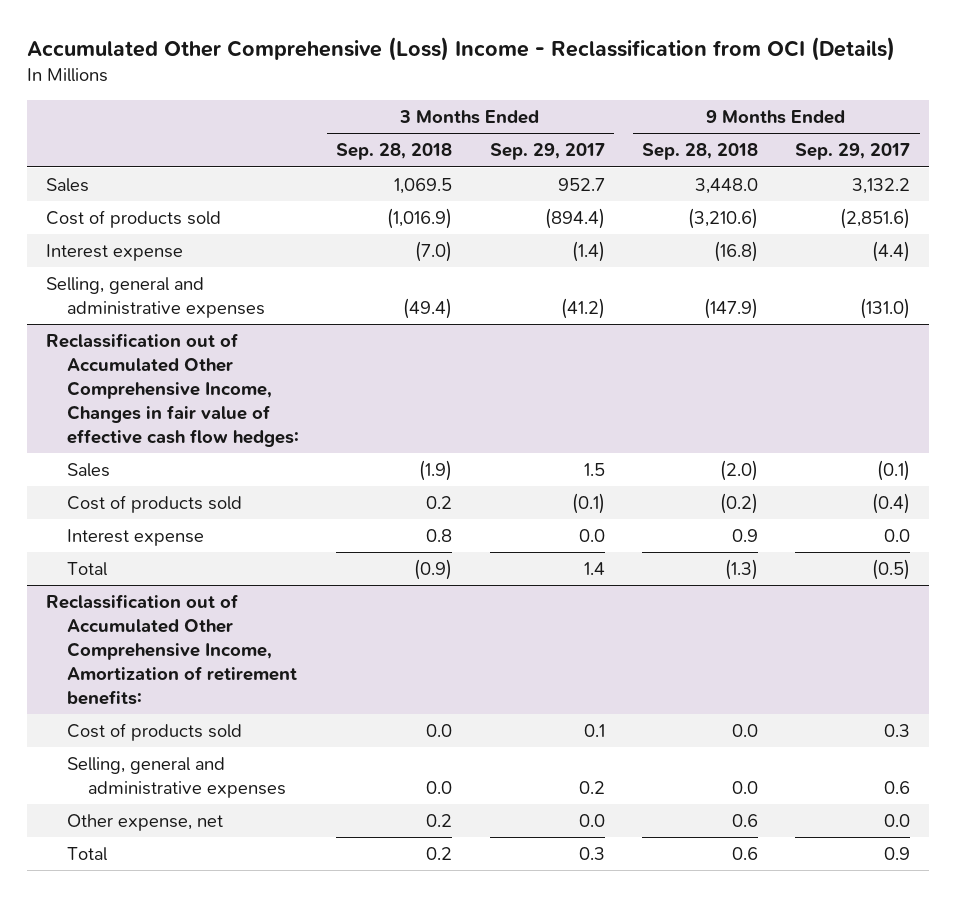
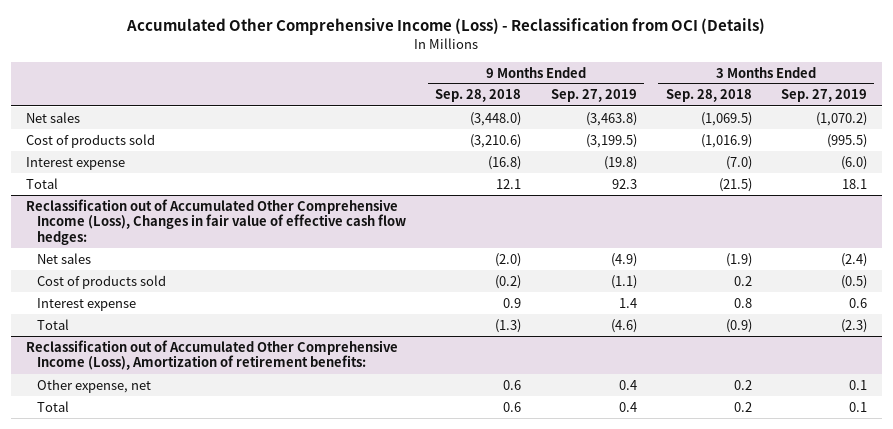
[27,37,896,62] Accumulated Other Comprehensive (Loss) Income - Reclassification from OCI (Details) -> [126,18,766,36] Accumulated Other Comprehensive Income (Loss) - Reclassification from OCI (Details)
[489,143,605,161] Sep. 29, 2017 -> none
[795,143,911,161] Sep. 29, 2017 -> none
none -> [550,89,637,103] Sep. 27, 2019
none -> [781,89,868,103] Sep. 27, 2019
[45,177,89,192] Sales -> [25,111,80,123] Net sales
[394,177,453,194] 1,069.5 -> [700,111,752,126] (1,069.5)
[695,177,759,194] 3,448.0 -> [470,111,522,126] (3,448.0)
[45,276,265,318] Selling, general and administrative expenses -> none
none -> [25,177,58,189] Total
[45,332,299,447] Reclassification out of Accumulated Other Comprehensive Income, Changes in fair value of effective cash flow hedges: -> [25,198,407,245] Reclassification out of Accumulated Other Comprehensive Income (Loss), Changes in fair value of effective cash flow hedges:
[66,462,110,477] Sales -> [37,252,92,264] Net sales
[66,722,242,741] Cost of products sold -> none
[66,756,286,798] Selling, general and administrative expenses -> none
[45,593,297,705] Reclassification out of Accumulated Other Comprehensive Income, Amortization of retirement benefits: -> [25,339,398,371] Reclassification out of Accumulated Other Comprehensive Income (Loss), Amortization of retirement benefits:

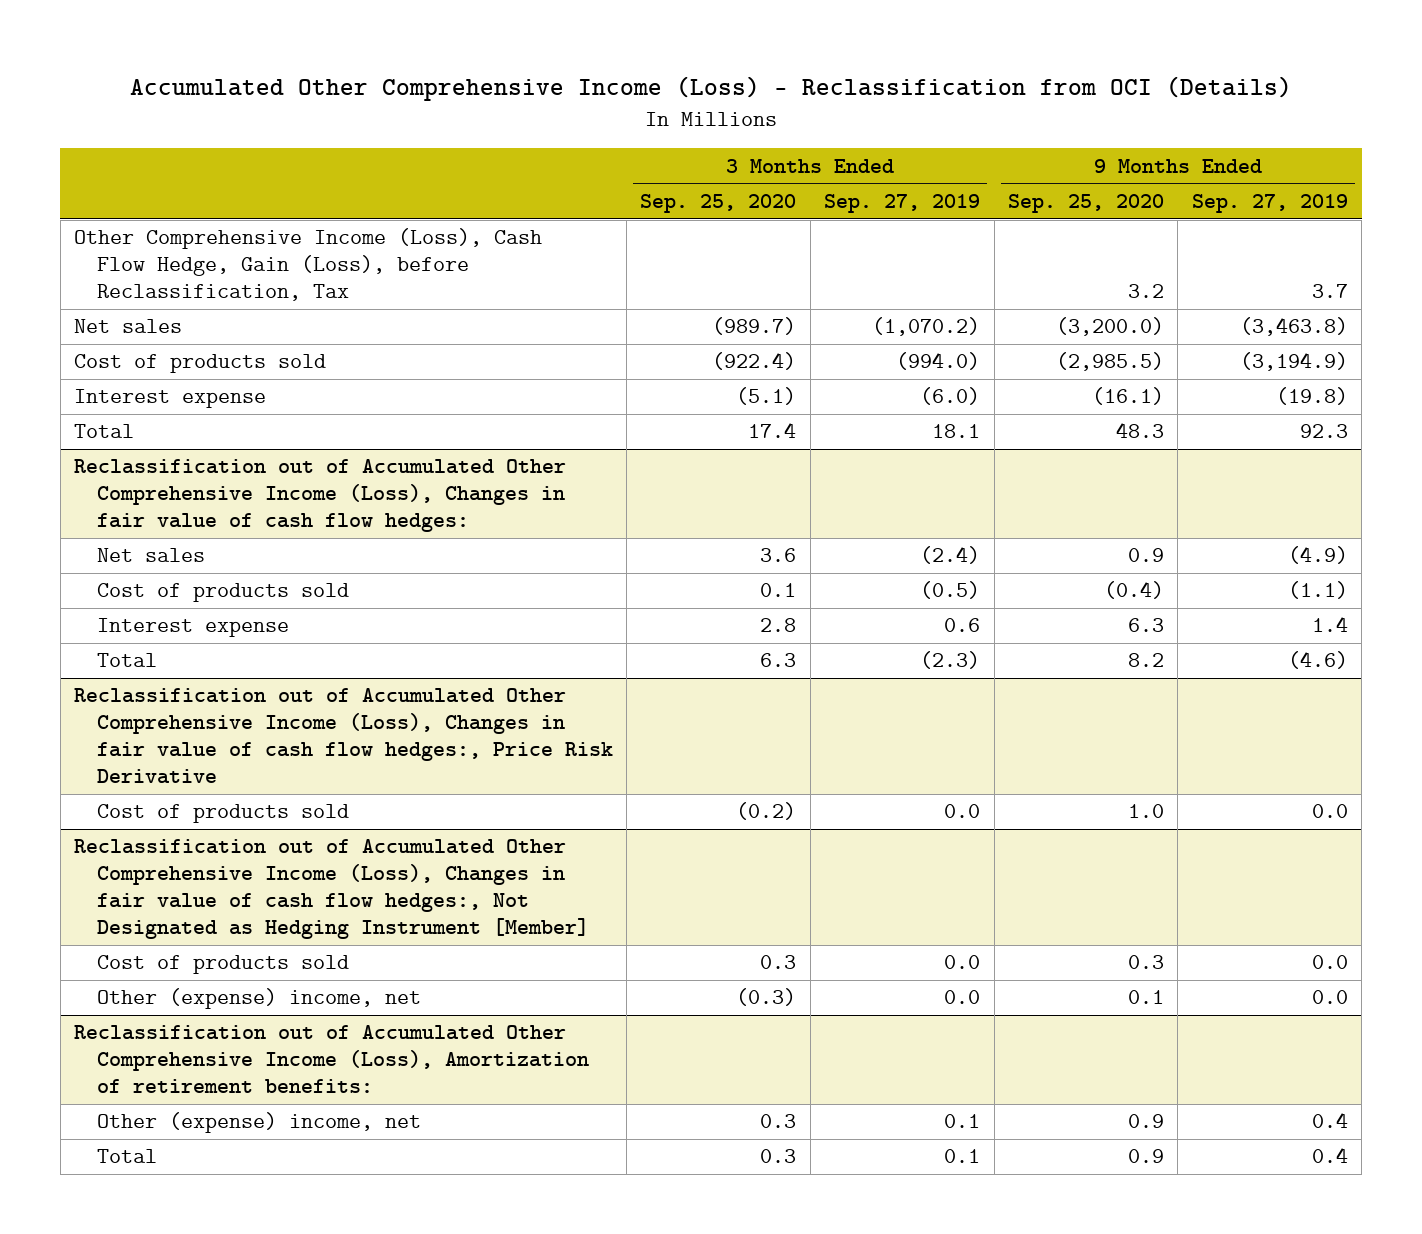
[435,89,522,103] Sep. 28, 2018 -> none
[665,89,752,103] Sep. 28, 2018 -> none
none -> [640,193,797,213] Sep. 25, 2020
none -> [1008,193,1165,213] Sep. 25, 2020
none -> [74,228,543,302] Other Comprehensive Income (Loss), Cash Flow Hedge, Gain (Loss), before Reclassification, Tax
[585,133,637,148] (3,199.5) -> [1239,352,1348,372] (3,194.9)
[827,133,868,148] (995.5) -> [896,352,981,371] (994.0)
[25,198,407,245] Reclassification out of Accumulated Other Comprehensive Income (Loss), Changes in fair value of effective cash flow hedges: -> [74,459,567,533] Reclassification out of Accumulated Other Comprehensive Income (Loss), Changes in fair value of cash flow hedges:
none -> [74,688,613,784] Reclassification out of Accumulated Other Comprehensive Income (Loss), Changes in fair value of cash flow hedges:, Price Risk Derivative
none -> [96,804,349,824] Cost of products sold
none -> [74,839,589,939] Reclassification out of Accumulated Other Comprehensive Income (Loss), Changes in fair value of cash flow hedges:, Not Designated as Hedging Instrument [Member]
none -> [96,955,349,975] Cost of products sold
none -> [96,988,421,1010] Other (expense) income, net
[37,378,152,393] Other expense, net -> [96,1112,421,1134] Other (expense) income, net

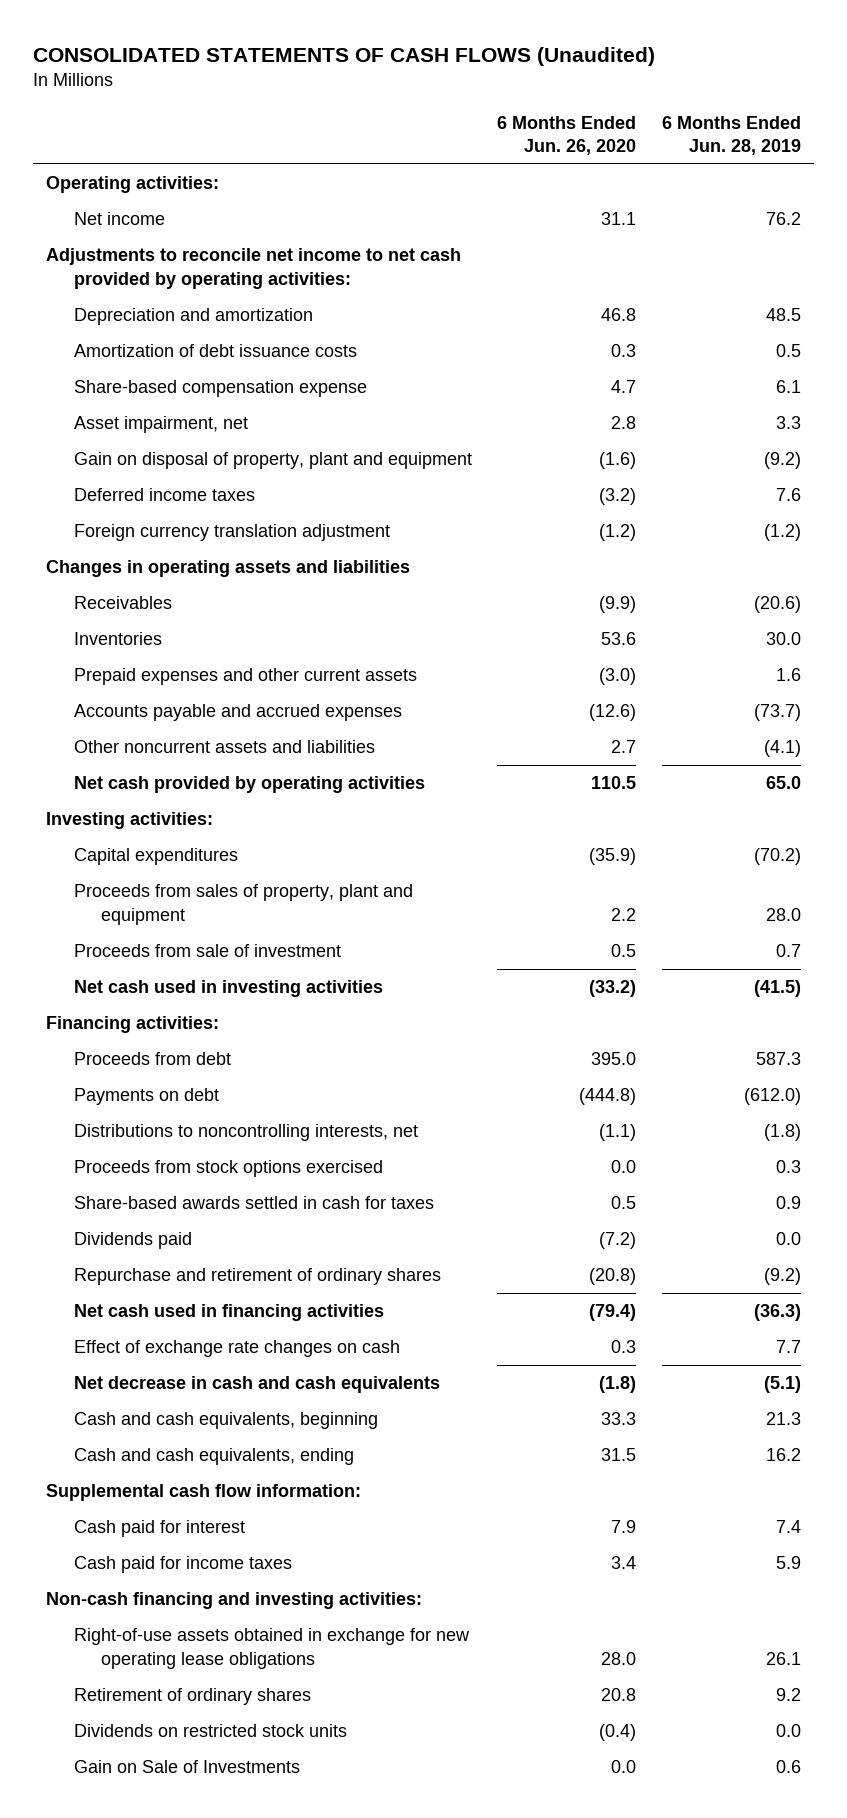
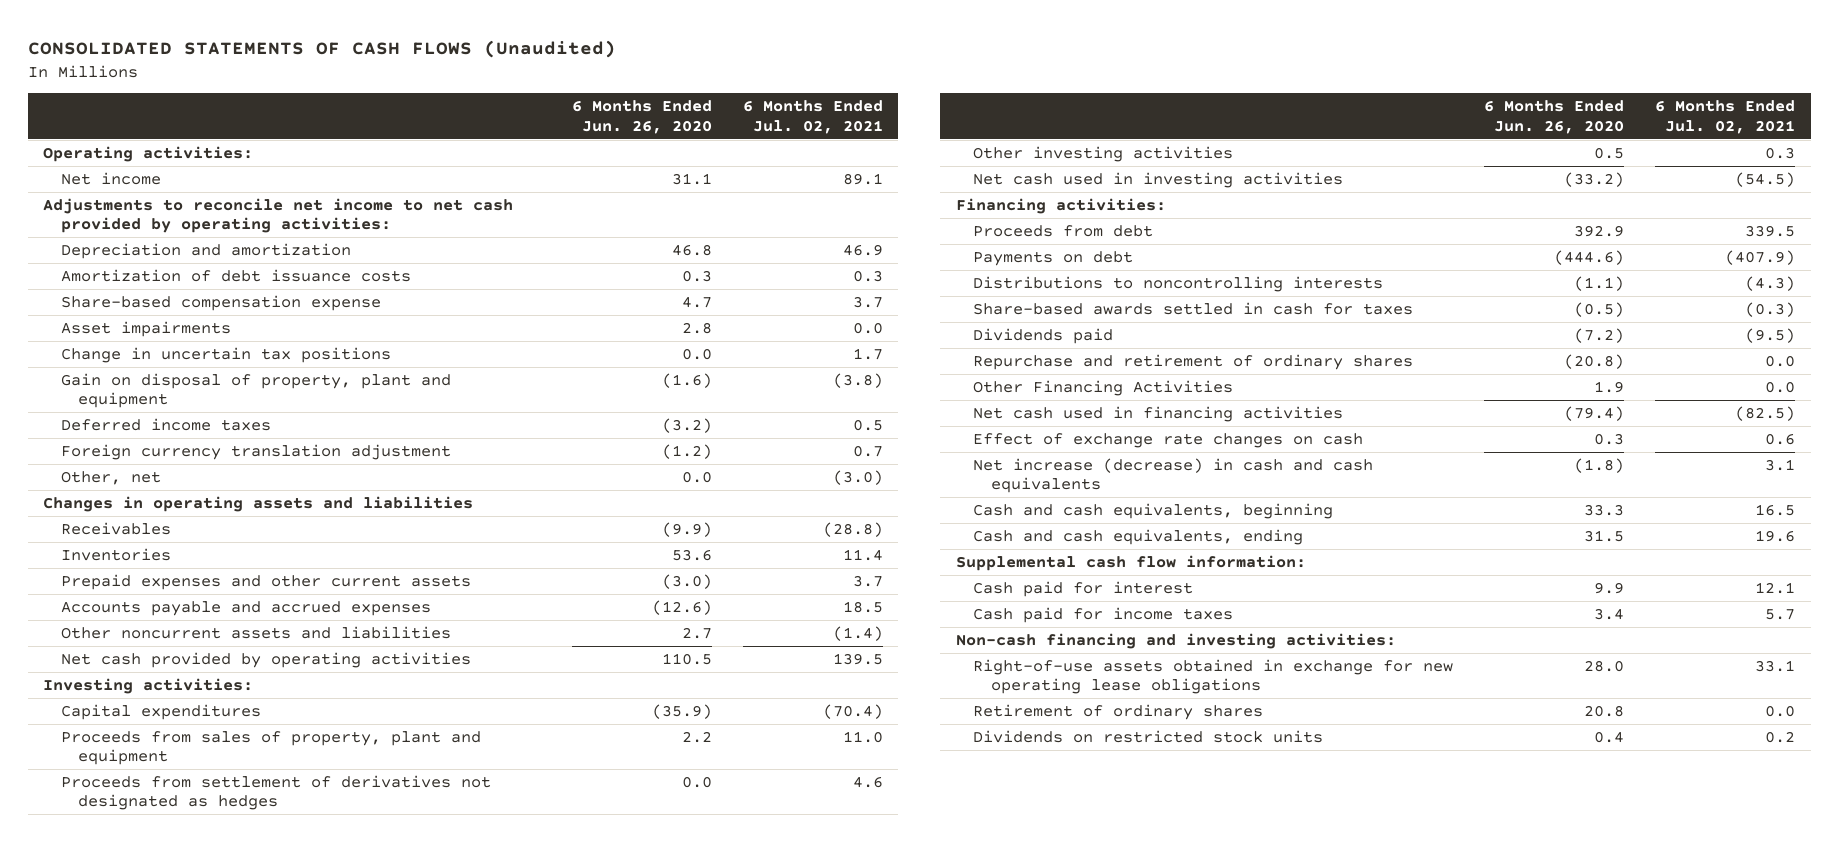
[662,115,802,156] 6 Months Ended Jun. 28, 2019 -> none
none -> [742,100,883,134] 6 Months Ended Jul. 02, 2021
[73,416,248,434] Asset impairment, net -> [60,320,231,337] Asset impairments
none -> [60,346,391,363] Change in uncertain tax positions
none -> [60,470,161,485] Other, net
[73,944,341,958] Proceeds from sale of investment -> none
none -> [60,774,491,811] Proceeds from settlement of derivatives not designated as hedges
none -> [973,145,1234,162] Other investing activities
[73,1160,383,1178] Proceeds from stock options exercised -> none
[591,1052,637,1066] 395.0 -> [1574,224,1625,237] 392.9
[579,1088,637,1106] (444.8) -> [1554,249,1625,265] (444.6)
[73,1124,418,1142] Distributions to noncontrolling interests, net -> [973,275,1384,292] Distributions to noncontrolling interests
[611,1196,637,1210] 0.5 -> [1574,301,1625,317] (0.5)
none -> [973,379,1234,396] Other Financing Activities
[73,1376,440,1394] Net decrease in cash and cash equivalents -> [973,457,1374,494] Net increase (decrease) in cash and cash equivalents
[611,1520,637,1534] 7.9 -> [1594,581,1625,594] 9.9
[73,1760,300,1774] Gain on Sale of Investments -> none
[599,1724,637,1742] (0.4) -> [1594,730,1625,743] 0.4

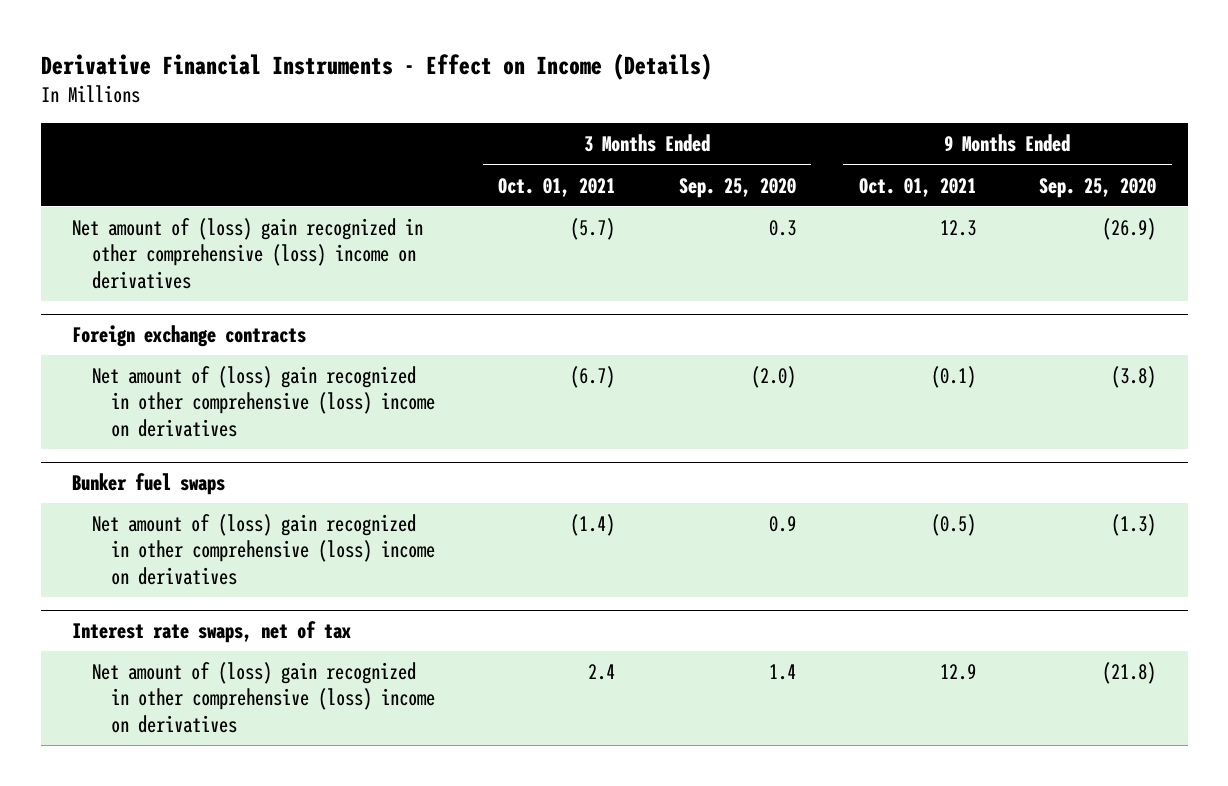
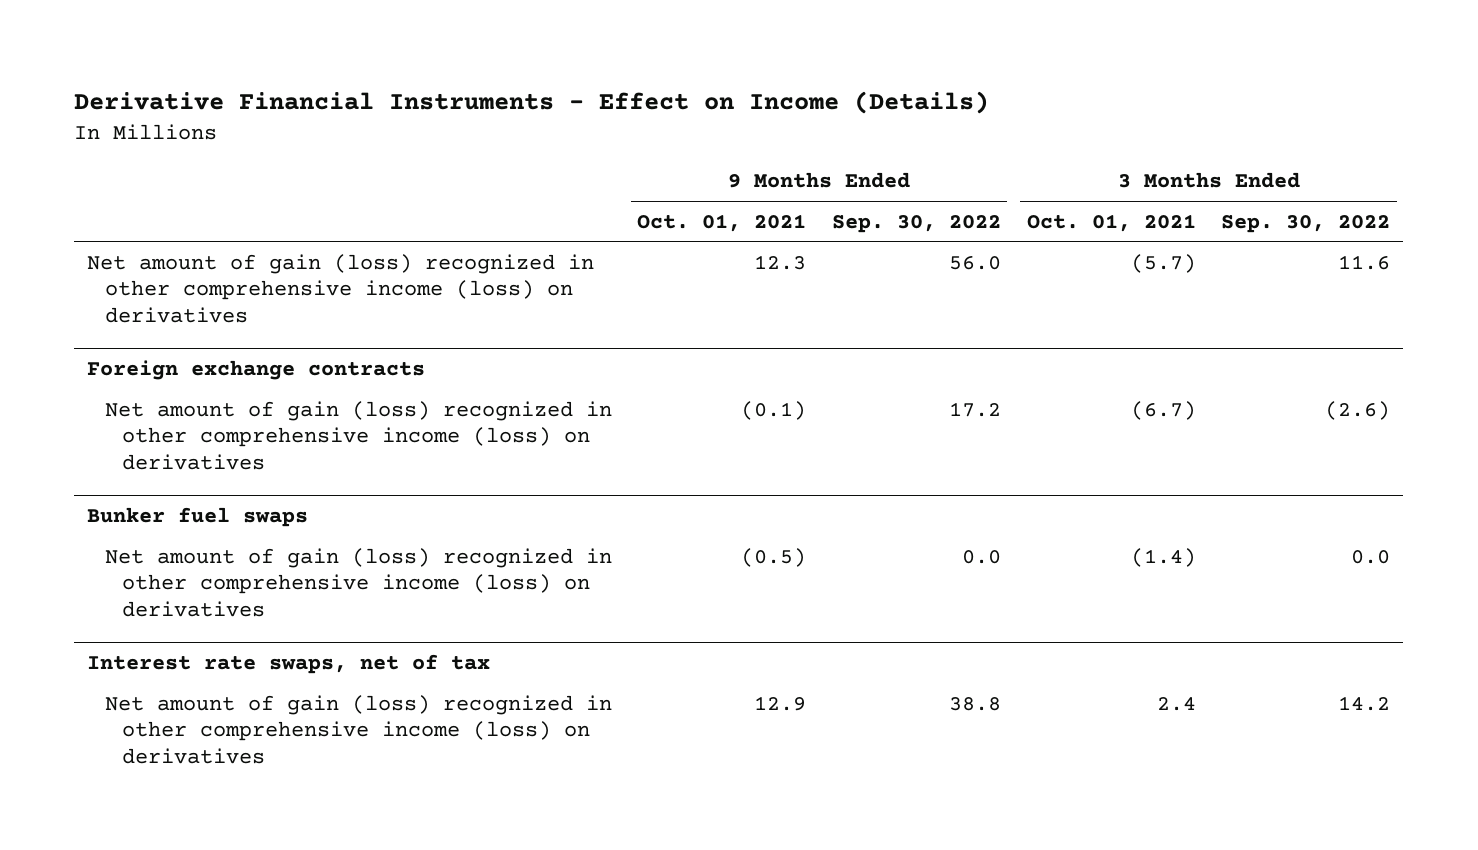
[678,177,796,198] Sep. 25, 2020 -> none
[1038,177,1156,198] Sep. 25, 2020 -> none
none -> [832,214,1002,233] Sep. 30, 2022
none -> [1221,214,1391,233] Sep. 30, 2022
[72,218,424,289] Net amount of (loss) gain recognized in other comprehensive (loss) income on derivatives -> [87,253,595,323] Net amount of gain (loss) recognized in other comprehensive income (loss) on derivatives
[91,366,436,437] Net amount of (loss) gain recognized in other comprehensive (loss) income on derivatives -> [104,400,612,470] Net amount of gain (loss) recognized in other comprehensive income (loss) on derivatives
[91,514,436,585] Net amount of (loss) gain recognized in other comprehensive (loss) income on derivatives -> [104,547,612,617] Net amount of gain (loss) recognized in other comprehensive income (loss) on derivatives
[91,662,436,733] Net amount of (loss) gain recognized in other comprehensive (loss) income on derivatives -> [104,694,612,764] Net amount of gain (loss) recognized in other comprehensive income (loss) on derivatives

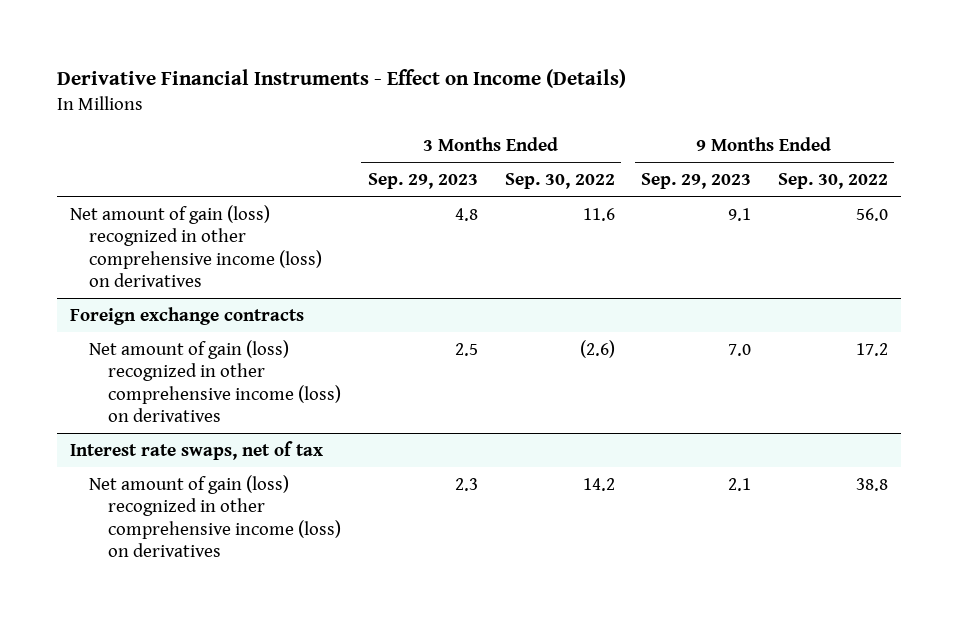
[637,213,807,232] Oct. 01, 2021 -> none
[1026,213,1196,232] Oct. 01, 2021 -> none
none -> [367,172,478,189] Sep. 29, 2023
none -> [641,172,752,189] Sep. 29, 2023
[87,506,309,527] Bunker fuel swaps -> none
[104,547,612,617] Net amount of gain (loss) recognized in other comprehensive income (loss) on derivatives -> none

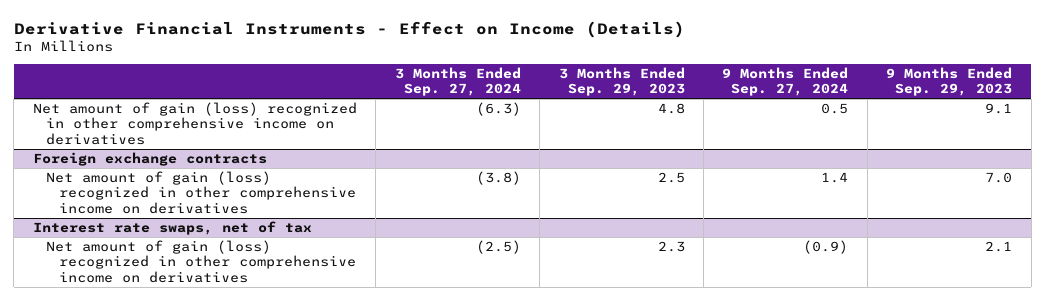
[504,172,615,189] Sep. 30, 2022 -> none
[777,172,888,189] Sep. 30, 2022 -> none
none -> [394,66,521,97] 3 Months Ended Sep. 27, 2024
none -> [722,66,849,97] 9 Months Ended Sep. 27, 2024
[70,204,323,288] Net amount of gain (loss) recognized in other comprehensive income (loss) on derivatives -> [32,101,357,145] Net amount of gain (loss) recognized in other comprehensive income on derivatives
[89,339,342,423] Net amount of gain (loss) recognized in other comprehensive income (loss) on derivatives -> [45,170,356,214] Net amount of gain (loss) recognized in other comprehensive income on derivatives
[89,474,342,558] Net amount of gain (loss) recognized in other comprehensive income (loss) on derivatives -> [45,239,356,283] Net amount of gain (loss) recognized in other comprehensive income on derivatives

